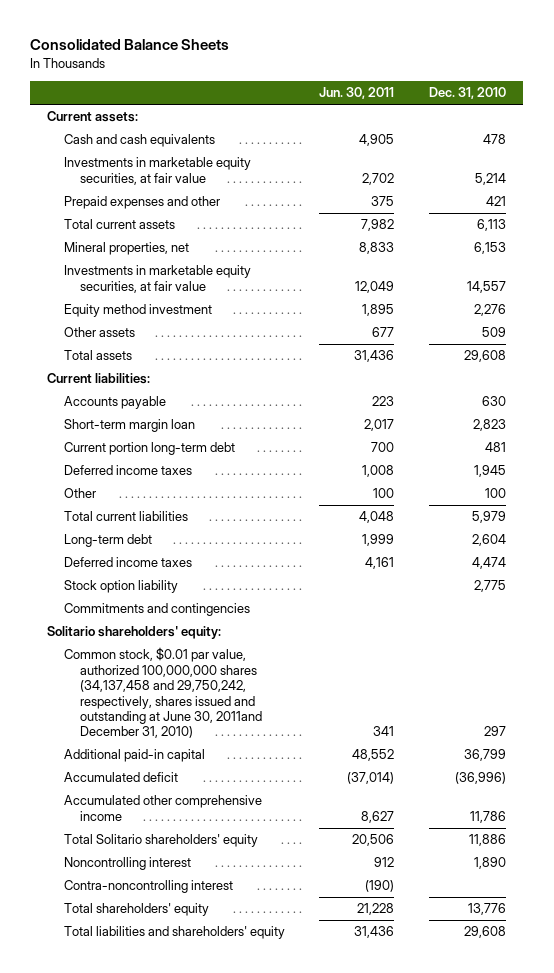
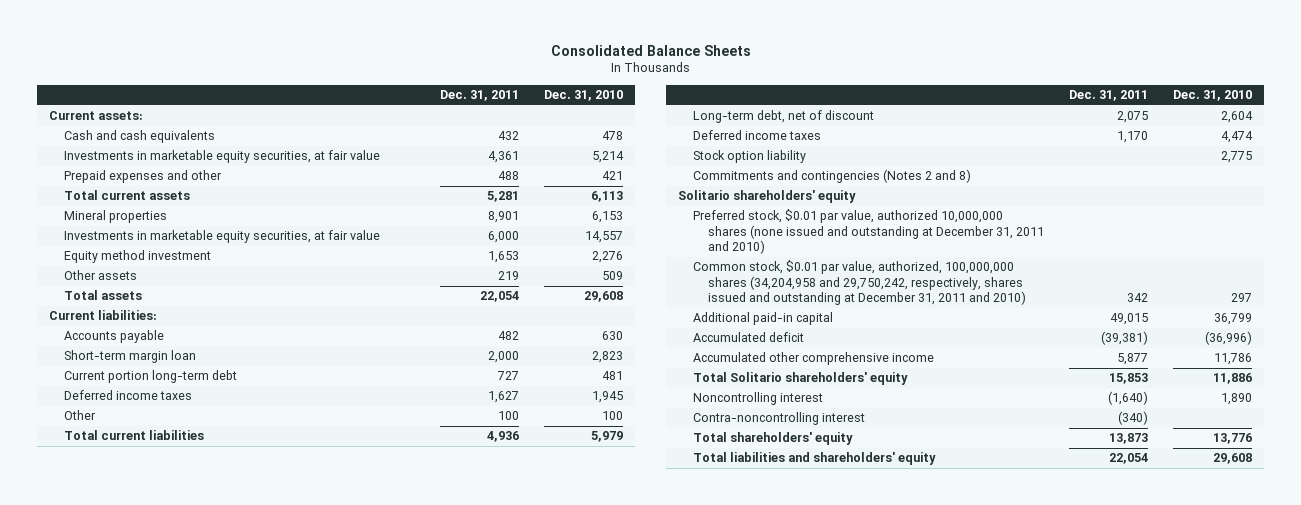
[319,87,395,100] Jun. 30, 2011 -> none
none -> [439,90,519,102] Dec. 31, 2011
[63,242,189,256] Mineral properties, net -> [63,210,167,224] Mineral properties
[63,534,152,548] Long-term debt -> [693,110,875,124] Long-term debt, net of discount
[63,603,250,617] Commitments and contingencies -> [693,169,972,184] Commitments and contingencies (Notes 2 and 8)
[47,626,222,640] Solitario shareholders' equity: -> [678,190,857,204] Solitario shareholders' equity
none -> [693,209,1044,255] Preferred stock, $0.01 par value, authorized 10,000,000 shares (none issued and outstanding at December 31, 2011 and 2010)
[63,647,262,739] Common stock, $0.01 par value, authorized 100,000,000 shares (34,137,458 and 29,750,242, respectively, shares issued and outstanding at June 30, 2011and December 31, 2010) -> [693,260,1026,306] Common stock, $0.01 par value, authorized, 100,000,000 shares (34,204,958 and 29,750,242, respectively, shares issued and outstanding at December 31, 2011 and 2010)

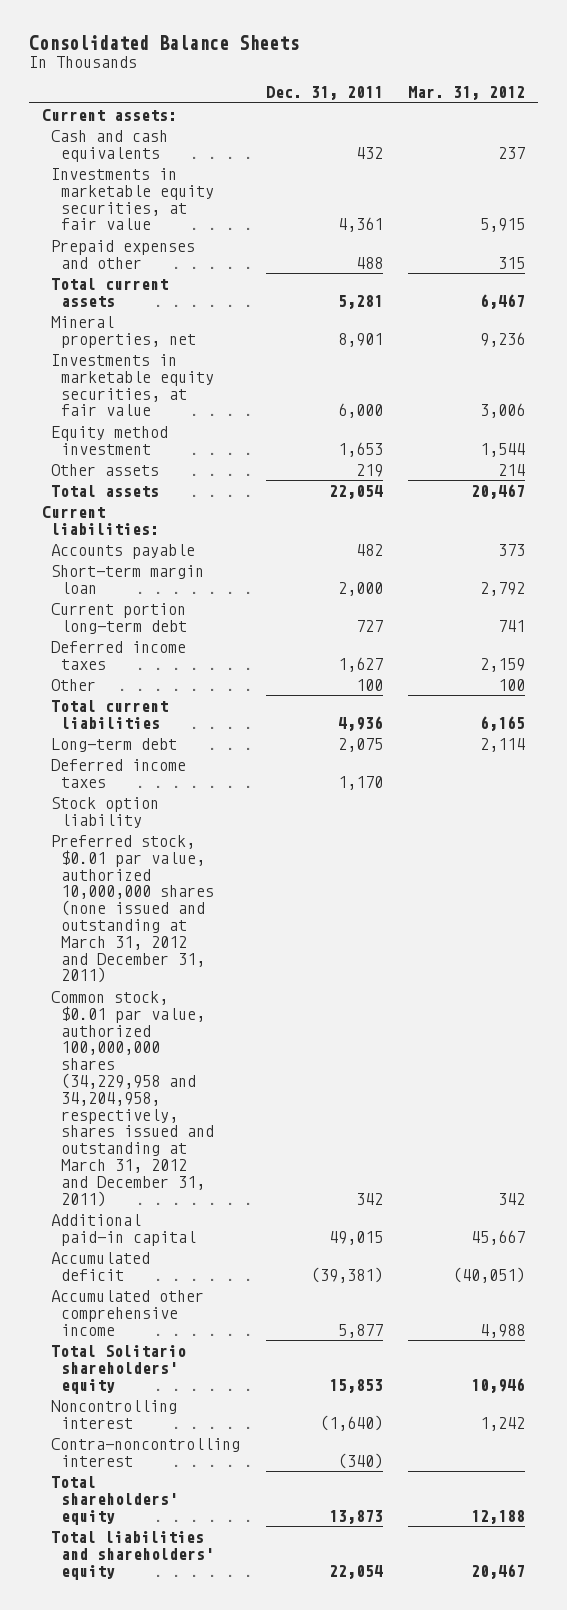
[543,90,623,102] Dec. 31, 2010 -> none
none -> [408,86,526,101] Mar. 31, 2012
[63,210,167,224] Mineral properties -> [51,315,197,348] Mineral properties, net
[693,110,875,124] Long-term debt, net of discount -> [51,737,178,752] Long-term debt
[693,169,972,184] Commitments and contingencies (Notes 2 and 8) -> none
[678,190,857,204] Solitario shareholders' equity -> none
[693,209,1044,255] Preferred stock, $0.01 par value, authorized 10,000,000 shares (none issued and outstanding at December 31, 2011 and 2010) -> [51,834,215,984] Preferred stock, $0.01 par value, authorized 10,000,000 shares (none issued and outstanding at March 31, 2012 and December 31, 2011)
[693,260,1026,306] Common stock, $0.01 par value, authorized, 100,000,000 shares (34,204,958 and 29,750,242, respectively, shares issued and outstanding at December 31, 2011 and 2010) -> [51,990,215,1207] Common stock, $0.01 par value, authorized 100,000,000 shares (34,229,958 and 34,204,958, respectively, shares issued and outstanding at March 31, 2012 and December 31, 2011)

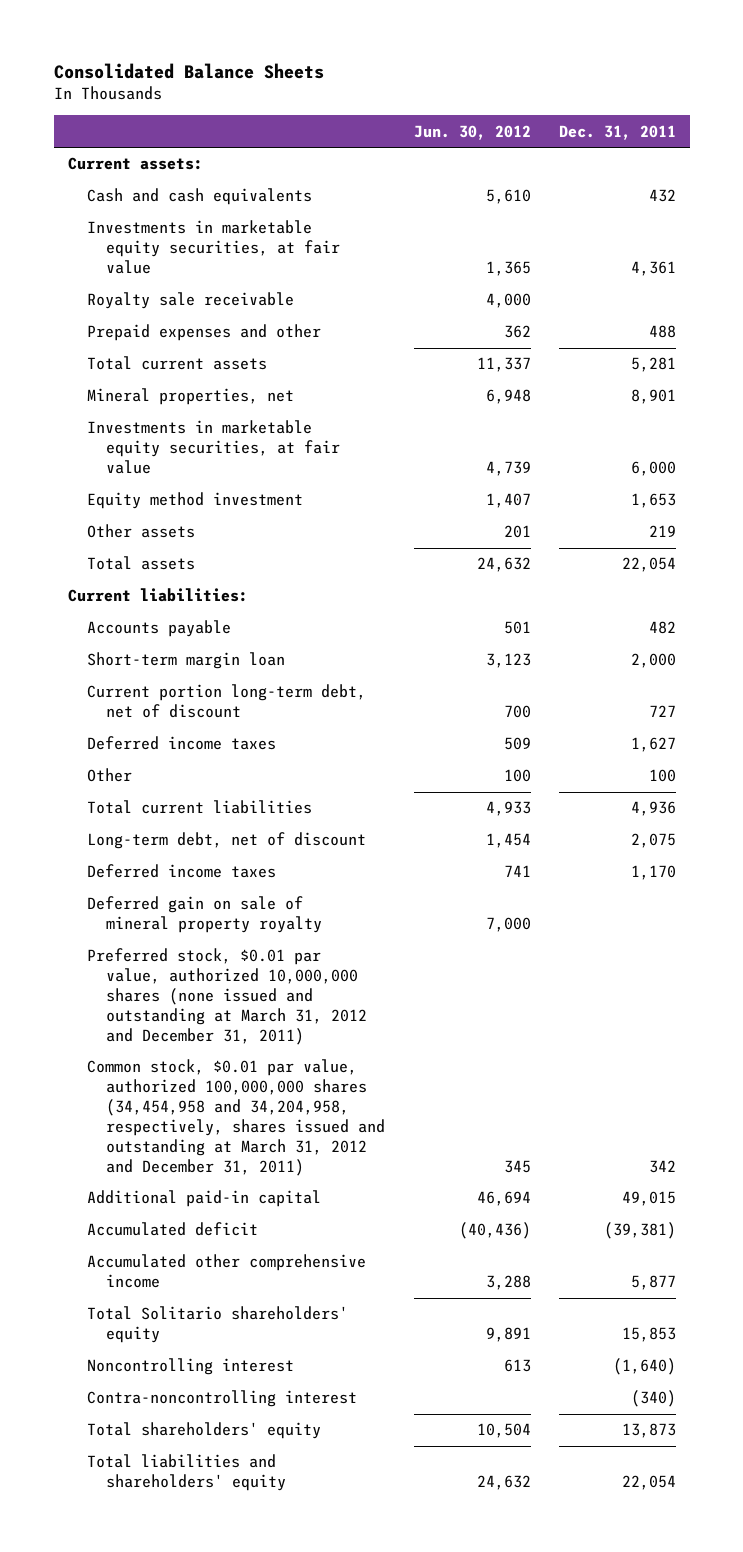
[408,86,526,101] Mar. 31, 2012 -> none
none -> [413,124,531,140] Jun. 30, 2012
none -> [87,292,295,310] Royalty sale receivable
[51,602,188,634] Current portion long-term debt -> [87,684,367,719] Current portion long-term debt, net of discount
[51,737,178,752] Long-term debt -> [87,832,367,850] Long-term debt, net of discount
[51,796,160,828] Stock option liability -> none
none -> [87,896,323,934] Deferred gain on sale of mineral property royalty
[51,990,215,1207] Common stock, $0.01 par value, authorized 100,000,000 shares (34,229,958 and 34,204,958, respectively, shares issued and outstanding at March 31, 2012 and December 31, 2011) -> [87,1059,386,1176] Common stock, $0.01 par value, authorized 100,000,000 shares (34,454,958 and 34,204,958, respectively, shares issued and outstanding at March 31, 2012 and December 31, 2011)

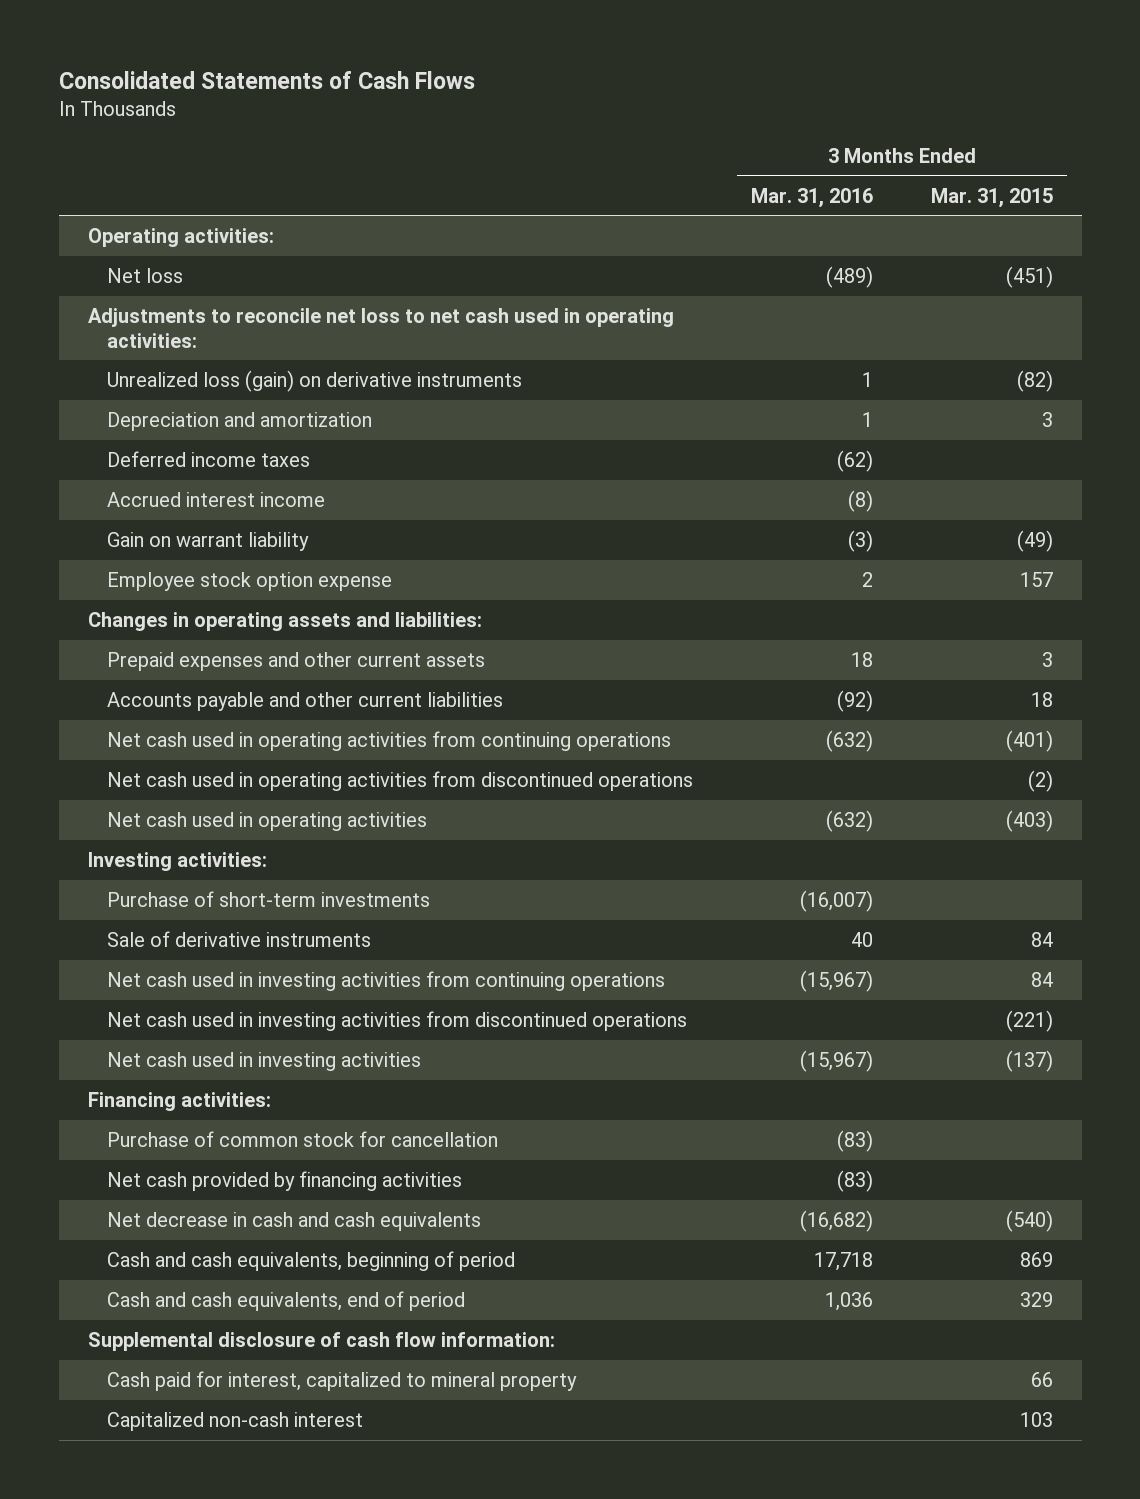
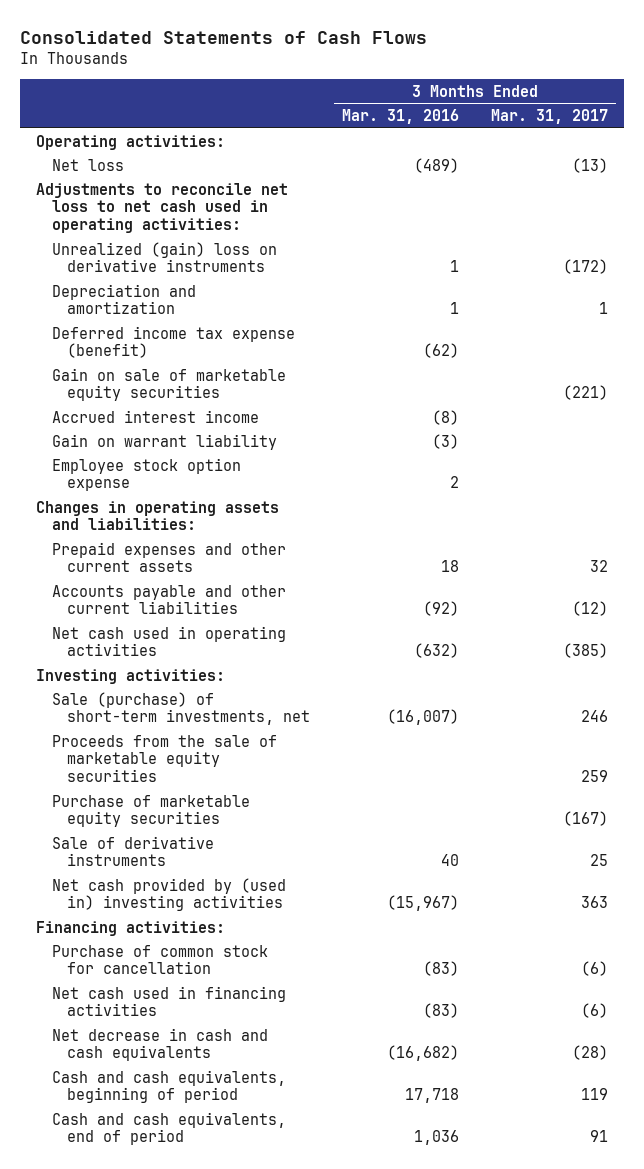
[930,187,1053,208] Mar. 31, 2015 -> none
none -> [491,109,609,125] Mar. 31, 2017
[107,369,523,392] Unrealized loss (gain) on derivative instruments -> [51,241,277,273] Unrealized (gain) loss on derivative instruments
[107,450,311,467] Deferred income taxes -> [51,325,295,359] Deferred income tax expense (benefit)
none -> [51,367,286,402] Gain on sale of marketable equity securities
[107,730,672,751] Net cash used in operating activities from continuing operations -> none
[107,770,694,791] Net cash used in operating activities from discontinued operations -> none
[107,890,431,907] Purchase of short-term investments -> [51,691,311,726] Sale (purchase) of short-term investments, net
none -> [51,734,277,783] Proceeds from the sale of marketable equity securities
none -> [51,794,250,828] Purchase of marketable equity securities
[107,970,666,991] Net cash used in investing activities from continuing operations -> none
[107,1010,688,1031] Net cash used in investing activities from discontinued operations -> none
[107,1051,422,1071] Net cash used in investing activities -> [51,877,286,912] Net cash provided by (used in) investing activities
[107,1170,463,1191] Net cash provided by financing activities -> [51,985,286,1017] Net cash used in financing activities
[87,1331,555,1351] Supplemental disclosure of cash flow information: -> none
[107,1370,578,1391] Cash paid for interest, capitalized to mineral property -> none
[107,1411,364,1431] Capitalized non-cash interest -> none

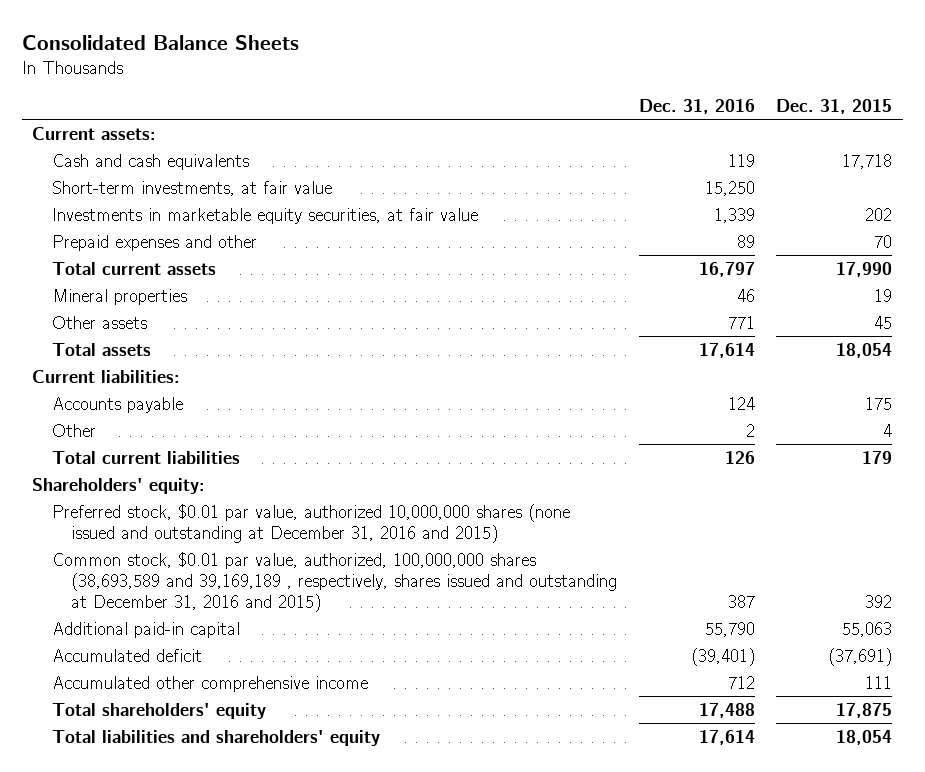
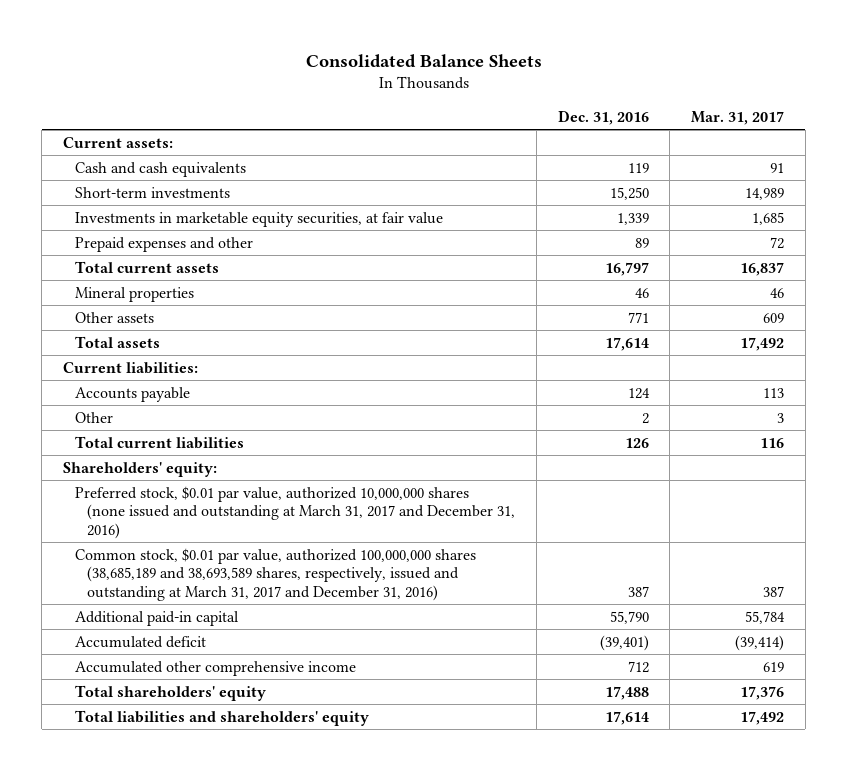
[776,99,893,115] Dec. 31, 2015 -> none
none -> [691,111,785,126] Mar. 31, 2017
[51,180,332,196] Short-term investments, at fair value -> [75,186,231,198] Short-term investments
[51,503,570,543] Preferred stock, $0.01 par value, authorized 10,000,000 shares (none issued and outstanding at December 31, 2016 and 2015) -> [75,485,516,540] Preferred stock, $0.01 par value, authorized 10,000,000 shares (none issued and outstanding at March 31, 2017 and December 31, 2016)
[51,551,618,612] Common stock, $0.01 par value, authorized, 100,000,000 shares (38,693,589 and 39,169,189 , respectively, shares issued and outstanding at December 31, 2016 and 2015) -> [75,547,477,602] Common stock, $0.01 par value, authorized 100,000,000 shares (38,685,189 and 38,693,589 shares, respectively, issued and outstanding at March 31, 2017 and December 31, 2016)

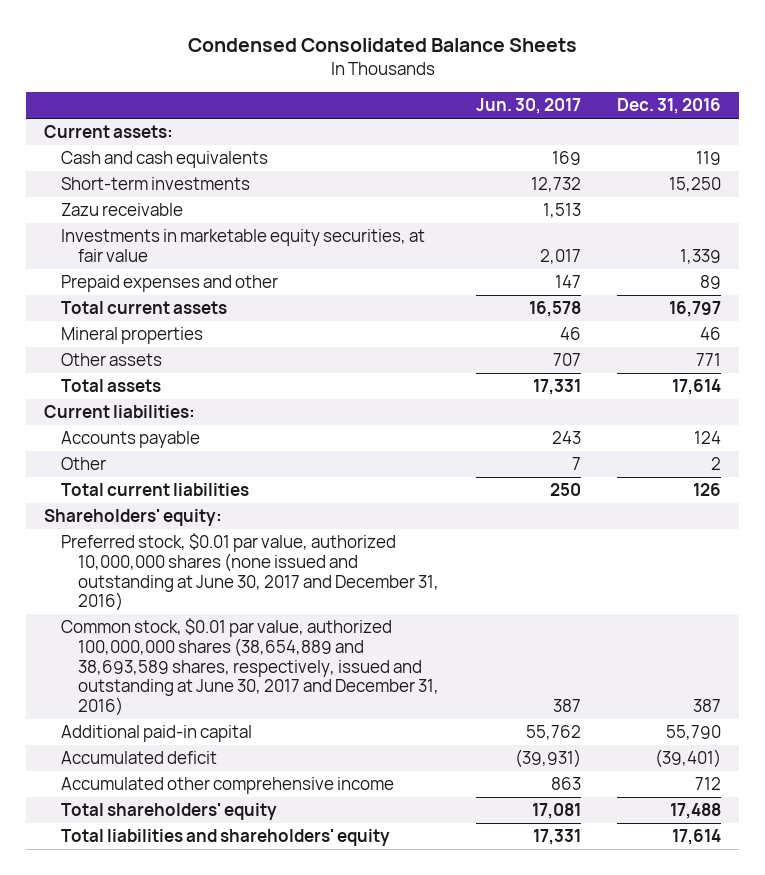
[305,53,542,68] Consolidated Balance Sheets -> [187,38,577,53] Condensed Consolidated Balance Sheets
[691,111,785,126] Mar. 31, 2017 -> none
none -> [475,98,581,115] Jun. 30, 2017
none -> [61,203,184,217] Zazu receivable
[75,485,516,540] Preferred stock, $0.01 par value, authorized 10,000,000 shares (none issued and outstanding at March 31, 2017 and December 31, 2016) -> [61,533,440,612] Preferred stock, $0.01 par value, authorized 10,000,000 shares (none issued and outstanding at June 30, 2017 and December 31, 2016)
[75,547,477,602] Common stock, $0.01 par value, authorized 100,000,000 shares (38,685,189 and 38,693,589 shares, respectively, issued and outstanding at March 31, 2017 and December 31, 2016) -> [61,618,440,716] Common stock, $0.01 par value, authorized 100,000,000 shares (38,654,889 and 38,693,589 shares, respectively, issued and outstanding at June 30, 2017 and December 31, 2016)

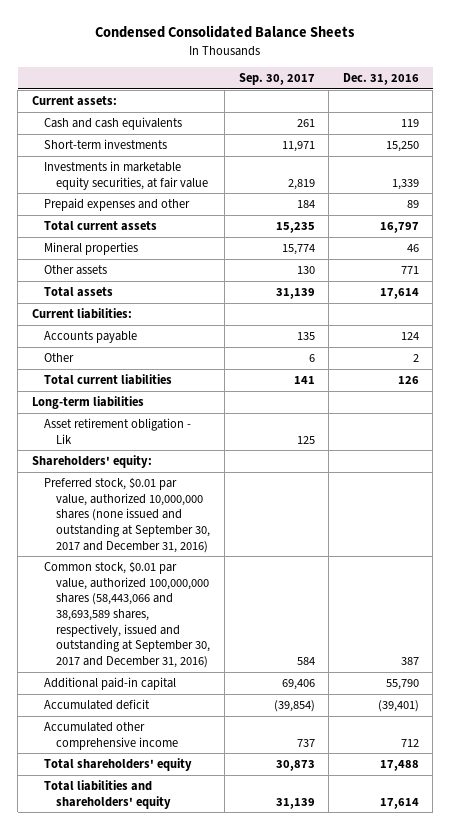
[475,98,581,115] Jun. 30, 2017 -> none
none -> [238,73,315,86] Sep. 30, 2017
[61,203,184,217] Zazu receivable -> none
none -> [31,396,144,410] Long-term liabilities
none -> [44,418,192,444] Asset retirement obligation - Lik
[61,533,440,612] Preferred stock, $0.01 par value, authorized 10,000,000 shares (none issued and outstanding at June 30, 2017 and December 31, 2016) -> [44,477,211,553] Preferred stock, $0.01 par value, authorized 10,000,000 shares (none issued and outstanding at September 30, 2017 and December 31, 2016)
[61,618,440,716] Common stock, $0.01 par value, authorized 100,000,000 shares (38,654,889 and 38,693,589 shares, respectively, issued and outstanding at June 30, 2017 and December 31, 2016) -> [44,561,211,668] Common stock, $0.01 par value, authorized 100,000,000 shares (58,443,066 and 38,693,589 shares, respectively, issued and outstanding at September 30, 2017 and December 31, 2016)

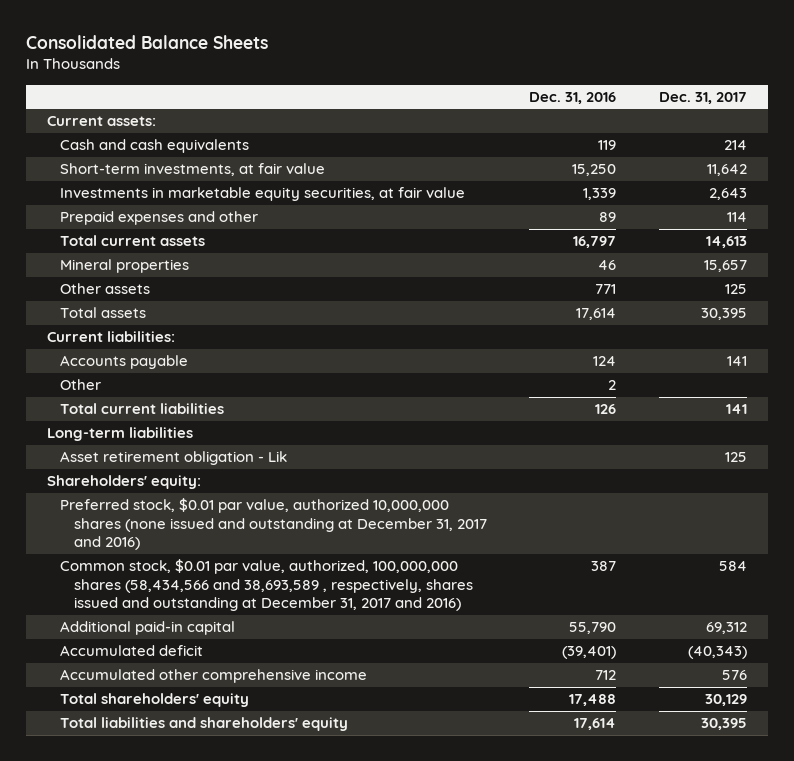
[95,25,356,39] Condensed Consolidated Balance Sheets -> [25,35,268,50] Consolidated Balance Sheets
[238,73,315,86] Sep. 30, 2017 -> none
none -> [658,91,747,104] Dec. 31, 2017
[44,139,168,150] Short-term investments -> [60,163,326,177] Short-term investments, at fair value
[44,477,211,553] Preferred stock, $0.01 par value, authorized 10,000,000 shares (none issued and outstanding at September 30, 2017 and December 31, 2016) -> [60,498,487,551] Preferred stock, $0.01 par value, authorized 10,000,000 shares (none issued and outstanding at December 31, 2017 and 2016)
[44,561,211,668] Common stock, $0.01 par value, authorized 100,000,000 shares (58,443,066 and 38,693,589 shares, respectively, issued and outstanding at September 30, 2017 and December 31, 2016) -> [60,559,473,612] Common stock, $0.01 par value, authorized, 100,000,000 shares (58,434,566 and 38,693,589 , respectively, shares issued and outstanding at December 31, 2017 and 2016)

